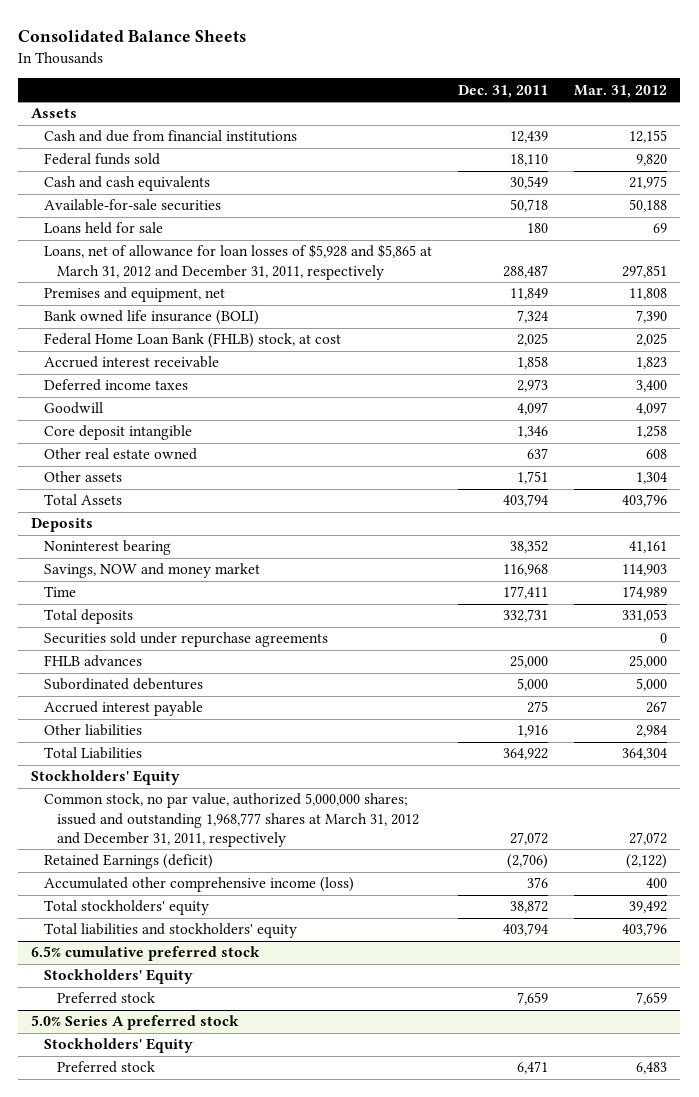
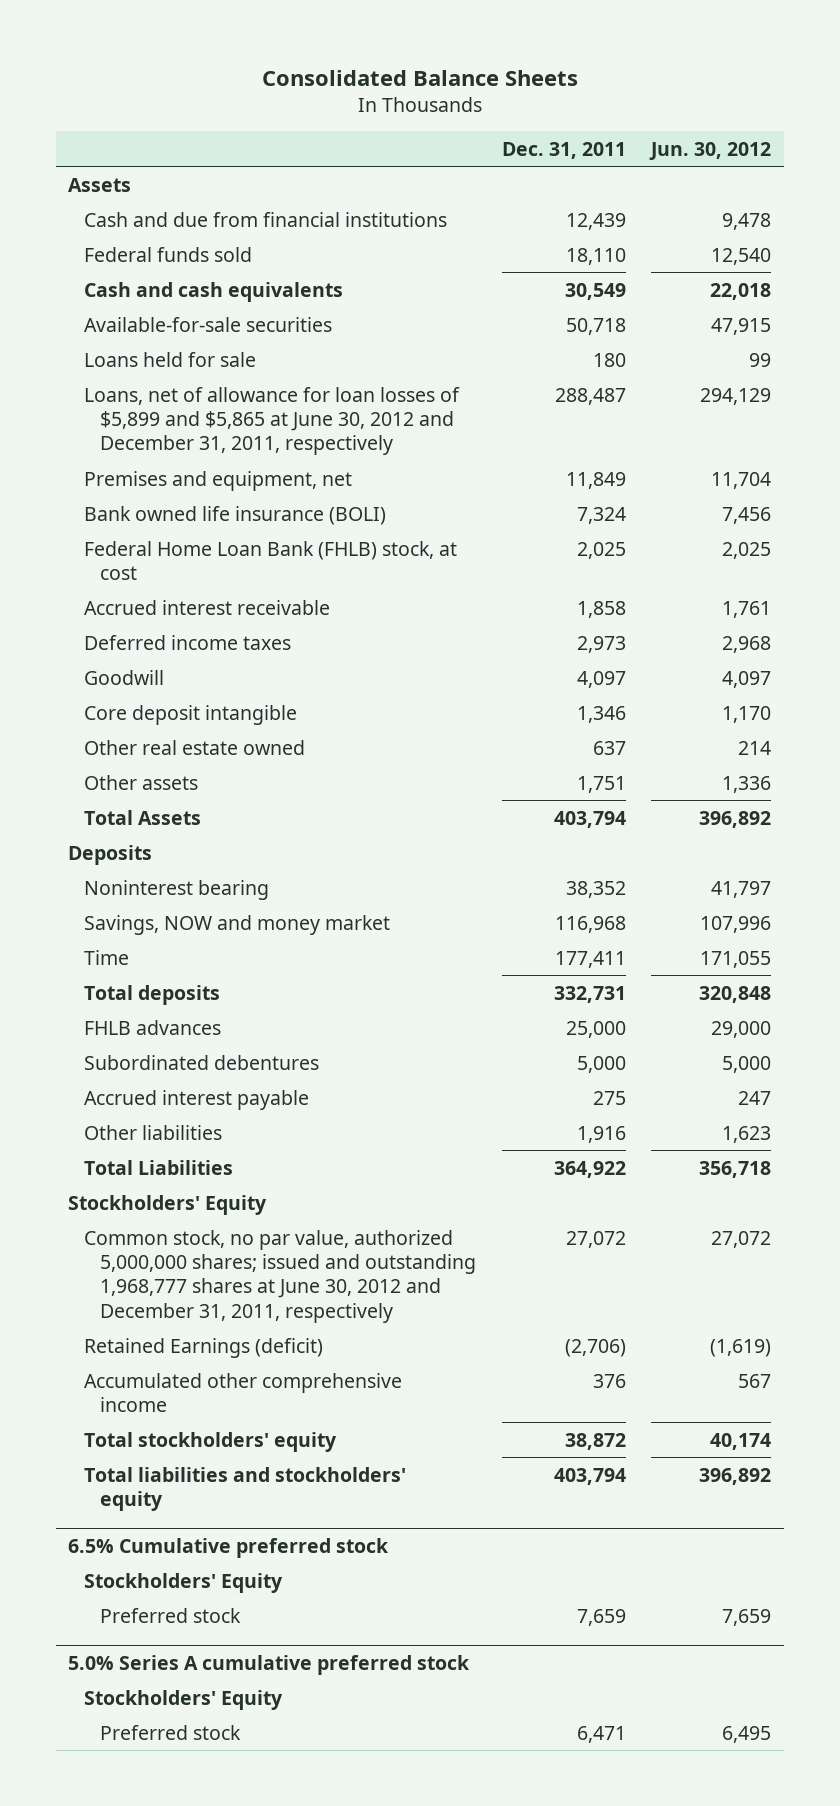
[574,84,668,98] Mar. 31, 2012 -> none
none -> [649,141,772,160] Jun. 30, 2012
[43,244,432,280] Loans, net of allowance for loan losses of $5,928 and $5,865 at March 31, 2012 and December 31, 2011, respectively -> [84,386,461,456] Loans, net of allowance for loan losses of $5,899 and $5,865 at June 30, 2012 and December 31, 2011, respectively
[43,632,328,648] Securities sold under repurchase agreements -> none
[43,793,419,847] Common stock, no par value, authorized 5,000,000 shares; issued and outstanding 1,968,777 shares at March 31, 2012 and December 31, 2011, respectively -> [84,1229,476,1323] Common stock, no par value, authorized 5,000,000 shares; issued and outstanding 1,968,777 shares at June 30, 2012 and December 31, 2011, respectively
[43,877,354,893] Accumulated other comprehensive income (loss) -> [84,1372,403,1412] Accumulated other comprehensive income
[31,946,261,962] 6.5% cumulative preferred stock -> [68,1537,390,1558] 6.5% Cumulative preferred stock
[31,1015,240,1031] 5.0% Series A preferred stock -> [68,1654,471,1675] 5.0% Series A cumulative preferred stock

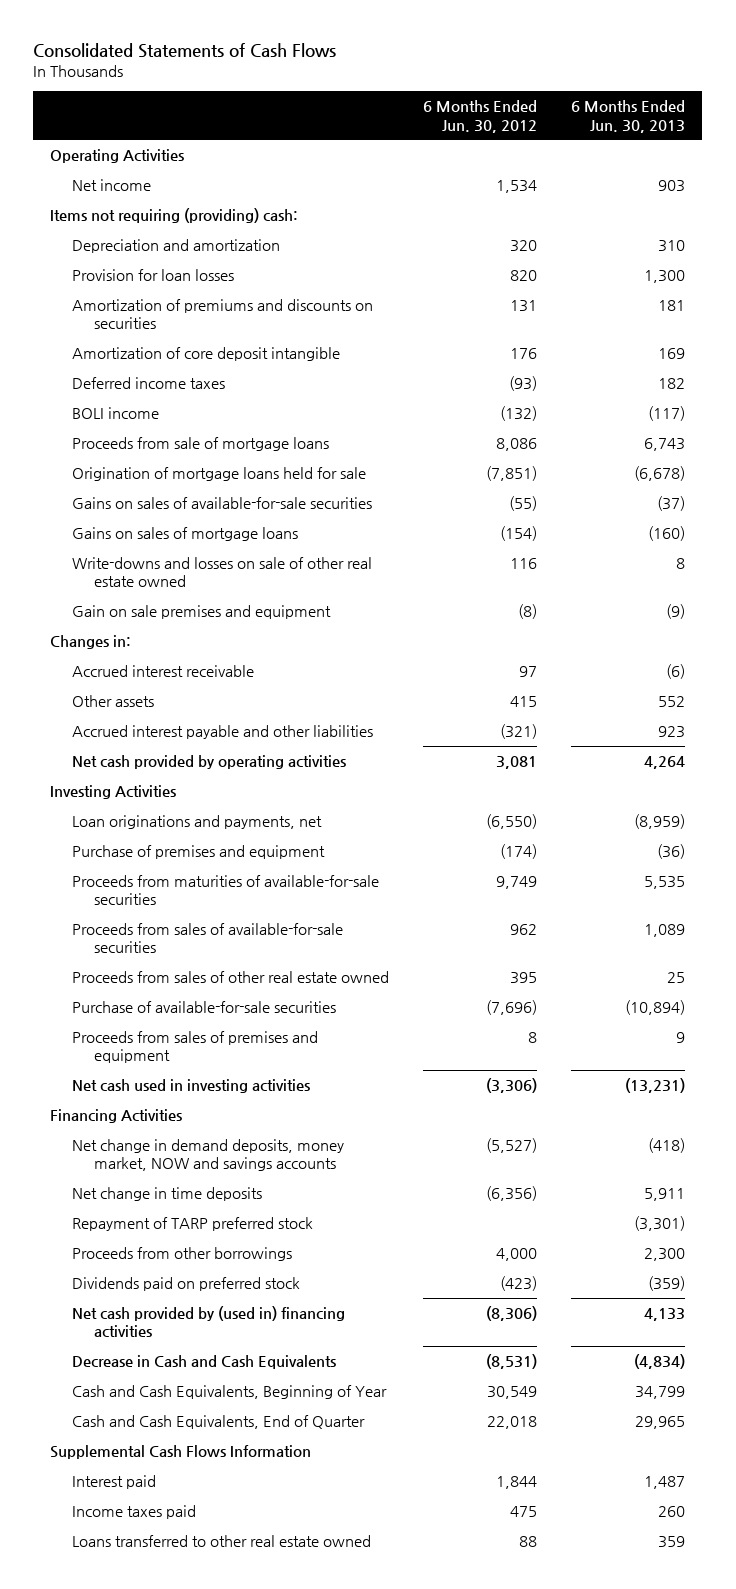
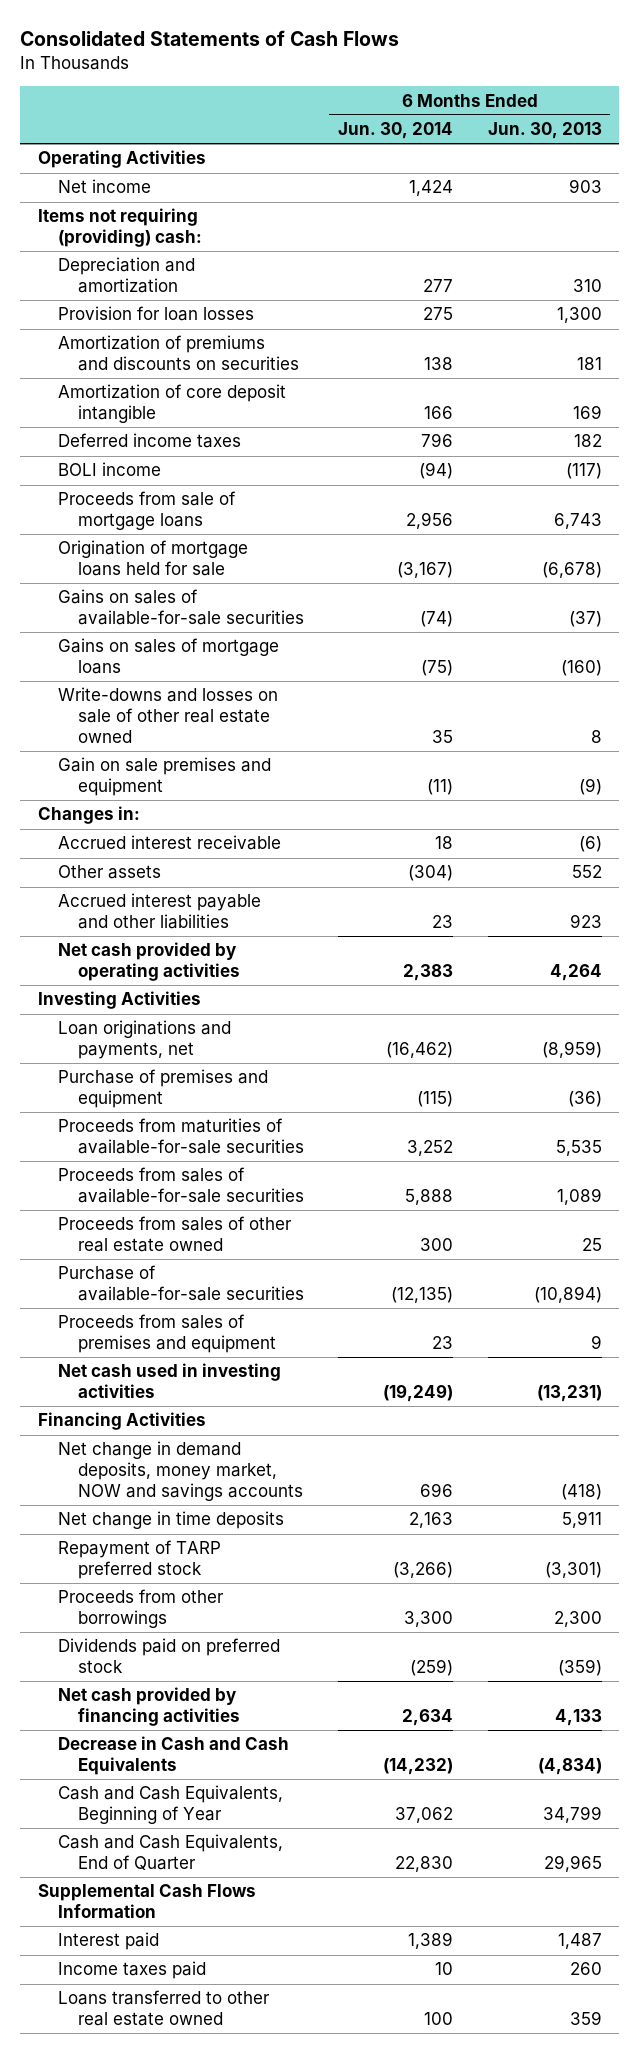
[423,100,538,133] 6 Months Ended Jun. 30, 2012 -> none
none -> [338,122,454,140] Jun. 30, 2014
[72,1305,346,1338] Net cash provided by (used in) financing activities -> [57,1687,240,1727] Net cash provided by financing activities

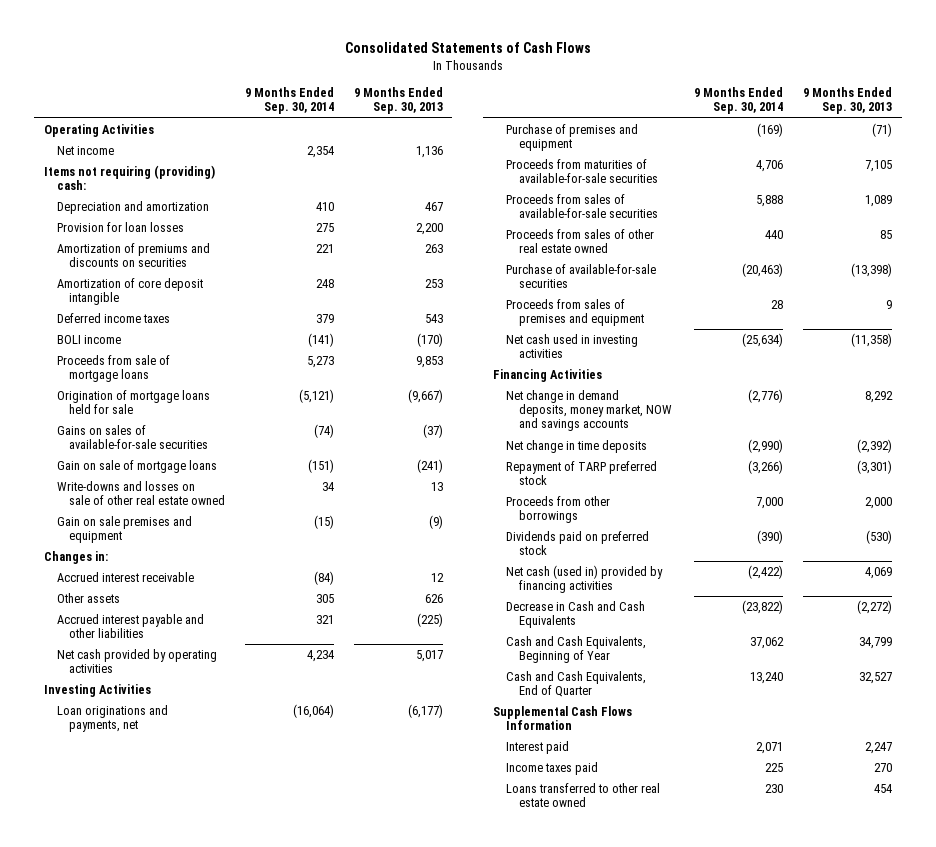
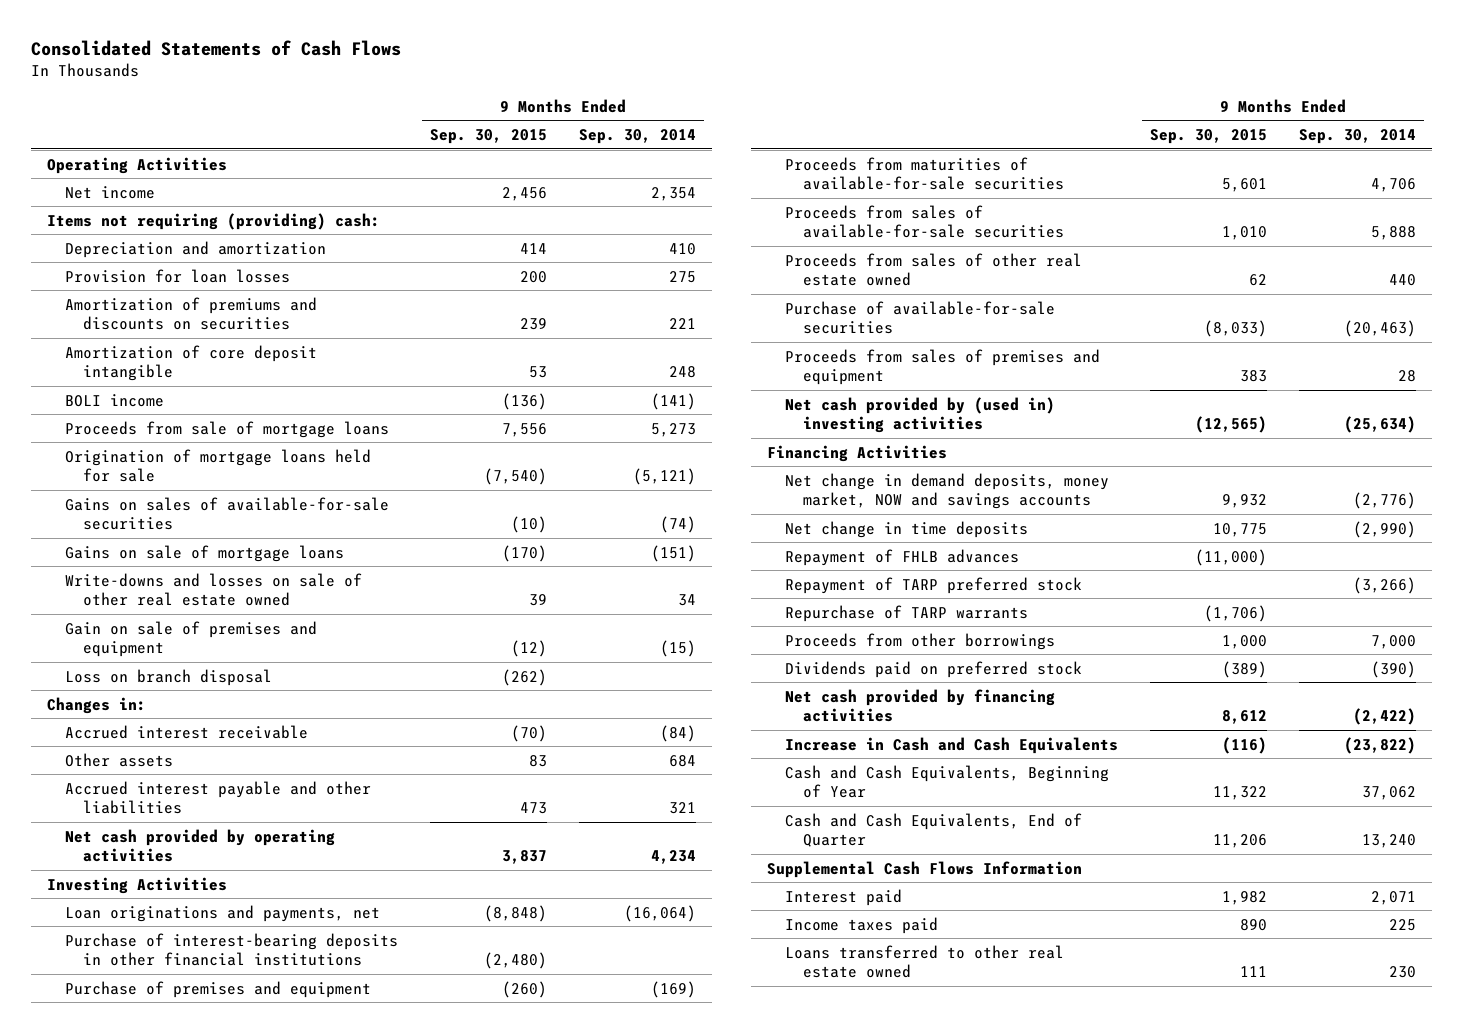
[353,87,443,115] 9 Months Ended Sep. 30, 2013 -> none
none -> [430,128,548,144] Sep. 30, 2015
[56,313,170,324] Deferred income taxes -> none
[56,460,217,474] Gain on sale of mortgage loans -> [65,544,345,562] Gains on sale of mortgage loans
[56,516,192,544] Gain on sale premises and equipment -> [65,620,318,658] Gain on sale of premises and equipment
none -> [65,668,273,686] Loss on branch disposal
[316,594,335,604] 305 -> [669,754,697,767] 684
none -> [65,932,399,967] Purchase of interest-bearing deposits in other financial institutions
[505,334,638,359] Net cash used in investing activities -> [785,396,1056,434] Net cash provided by (used in) investing activities
none -> [785,548,1020,566] Repayment of FHLB advances
none -> [785,604,1029,622] Repurchase of TARP warrants
[505,565,663,594] Net cash (used in) provided by financing activities -> [785,688,1056,723] Net cash provided by financing activities
[505,601,645,629] Decrease in Cash and Cash Equivalents -> [785,736,1119,754] Increase in Cash and Cash Equivalents

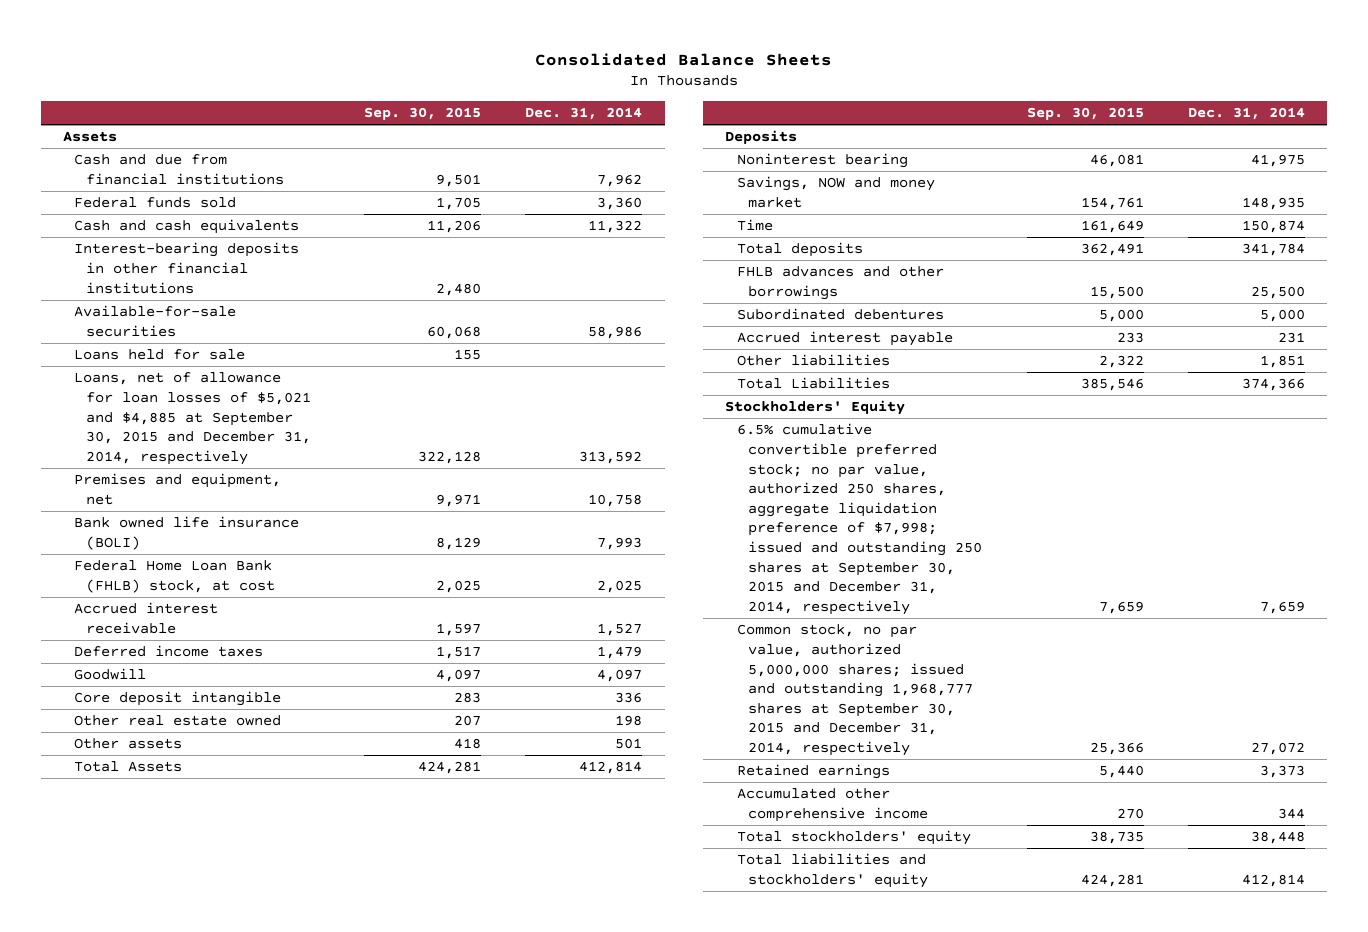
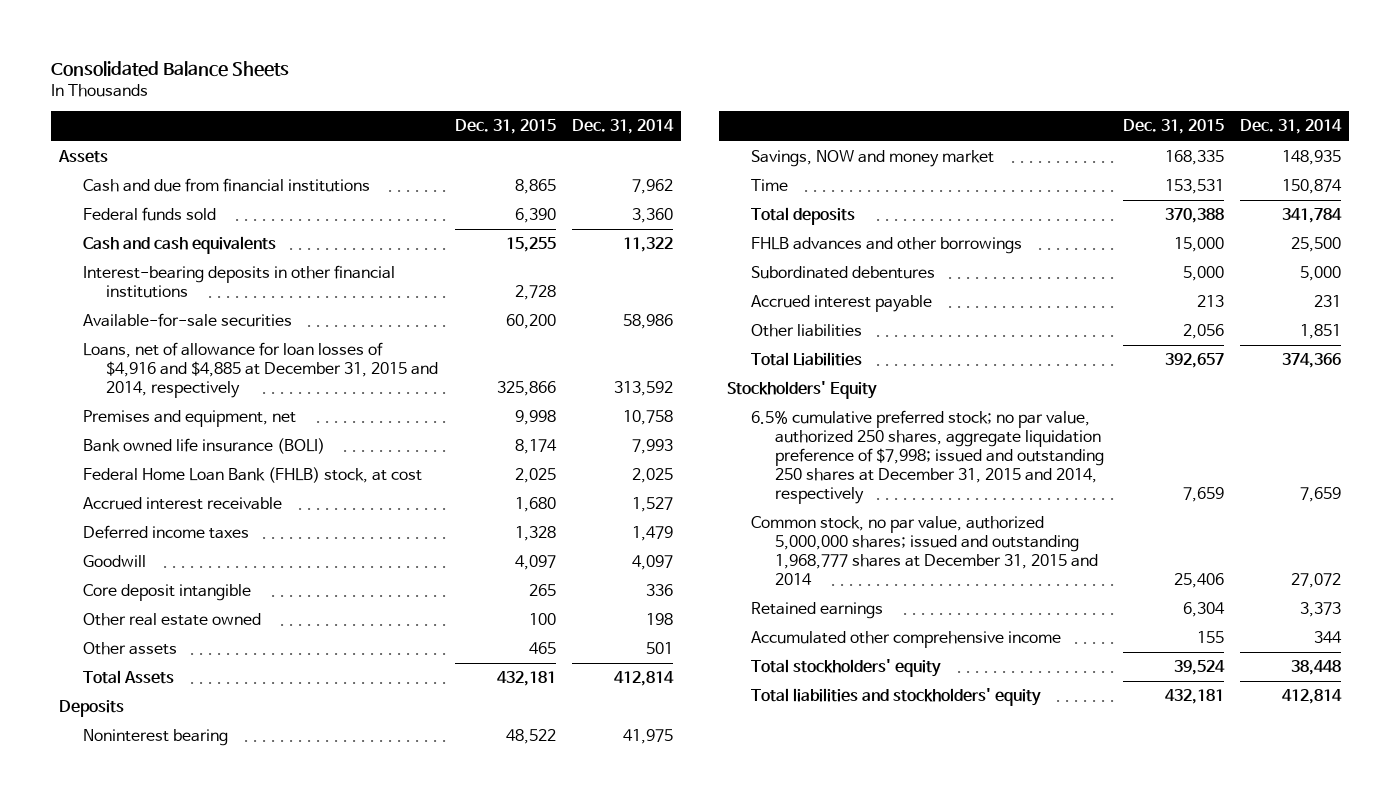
[364,107,482,121] Sep. 30, 2015 -> none
none -> [454,119,556,135] Dec. 31, 2015
[74,349,246,361] Loans held for sale -> none
[74,372,311,465] Loans, net of allowance for loan losses of $5,021 and $4,885 at September 30, 2015 and December 31, 2014, respectively -> [82,342,439,399] Loans, net of allowance for loan losses of $4,916 and $4,885 at December 31, 2015 and 2014, respectively
[736,423,983,615] 6.5% cumulative convertible preferred stock; no par value, authorized 250 shares, aggregate liquidation preference of $7,998; issued and outstanding 250 shares at September 30, 2015 and December 31, 2014, respectively -> [751,410,1104,505] 6.5% cumulative preferred stock; no par value, authorized 250 shares, aggregate liquidation preference of $7,998; issued and outstanding 250 shares at December 31, 2015 and 2014, respectively
[736,624,974,757] Common stock, no par value, authorized 5,000,000 shares; issued and outstanding 1,968,777 shares at September 30, 2015 and December 31, 2014, respectively -> [751,516,1098,586] Common stock, no par value, authorized 5,000,000 shares; issued and outstanding 1,968,777 shares at December 31, 2015 and 2014

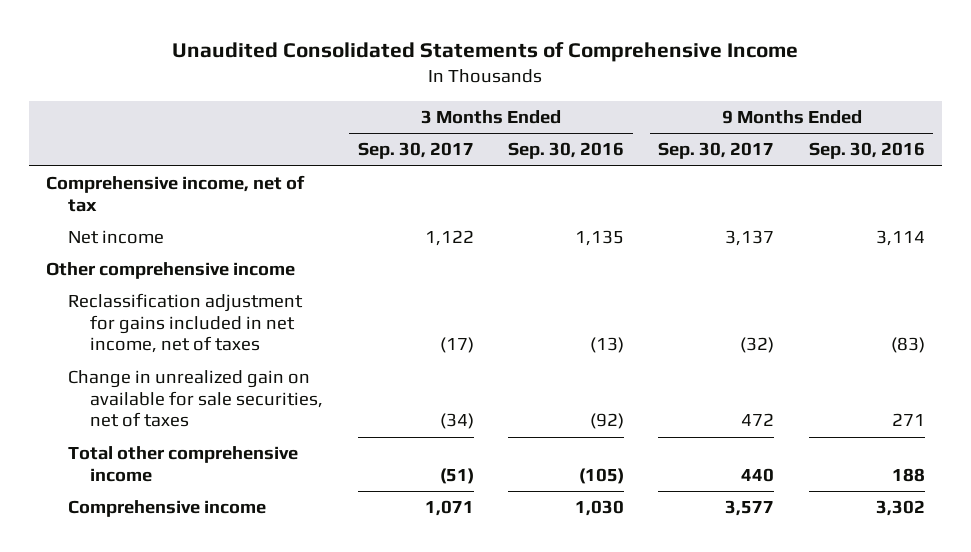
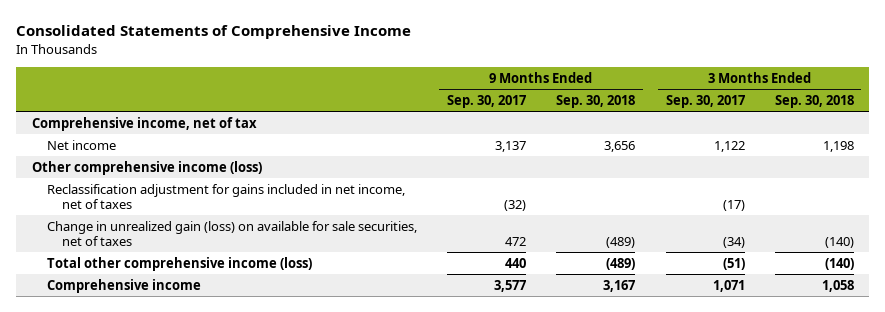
[172,42,799,63] Unaudited Consolidated Statements of Comprehensive Income -> [16,25,412,40] Consolidated Statements of Comprehensive Income
[507,142,624,160] Sep. 30, 2016 -> none
[808,142,925,160] Sep. 30, 2016 -> none
none -> [556,94,636,108] Sep. 30, 2018
none -> [774,94,854,108] Sep. 30, 2018
[46,262,296,280] Other comprehensive income -> [31,160,262,175] Other comprehensive income (loss)
[68,370,324,428] Change in unrealized gain on available for sale securities, net of taxes -> [46,220,417,246] Change in unrealized gain (loss) on available for sale securities, net of taxes
[68,446,299,482] Total other comprehensive income -> [46,256,312,271] Total other comprehensive income (loss)

